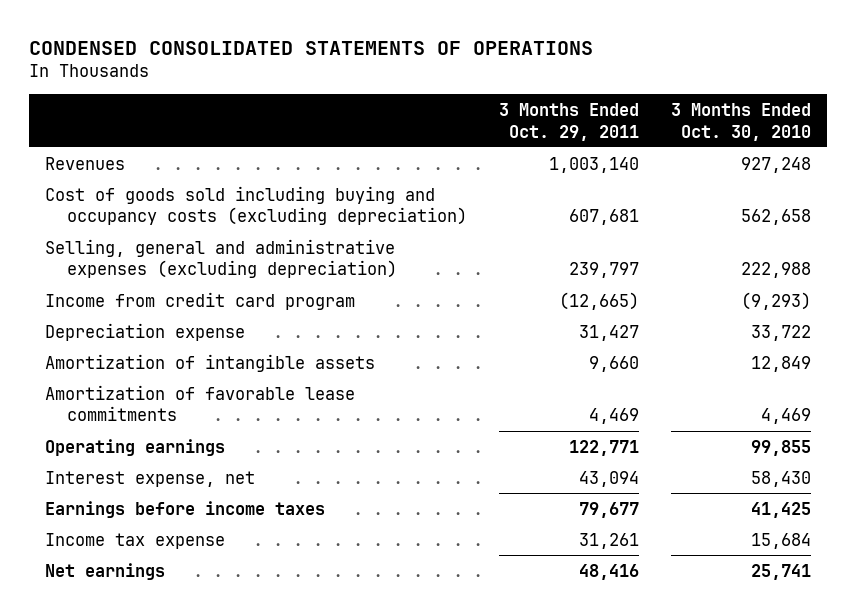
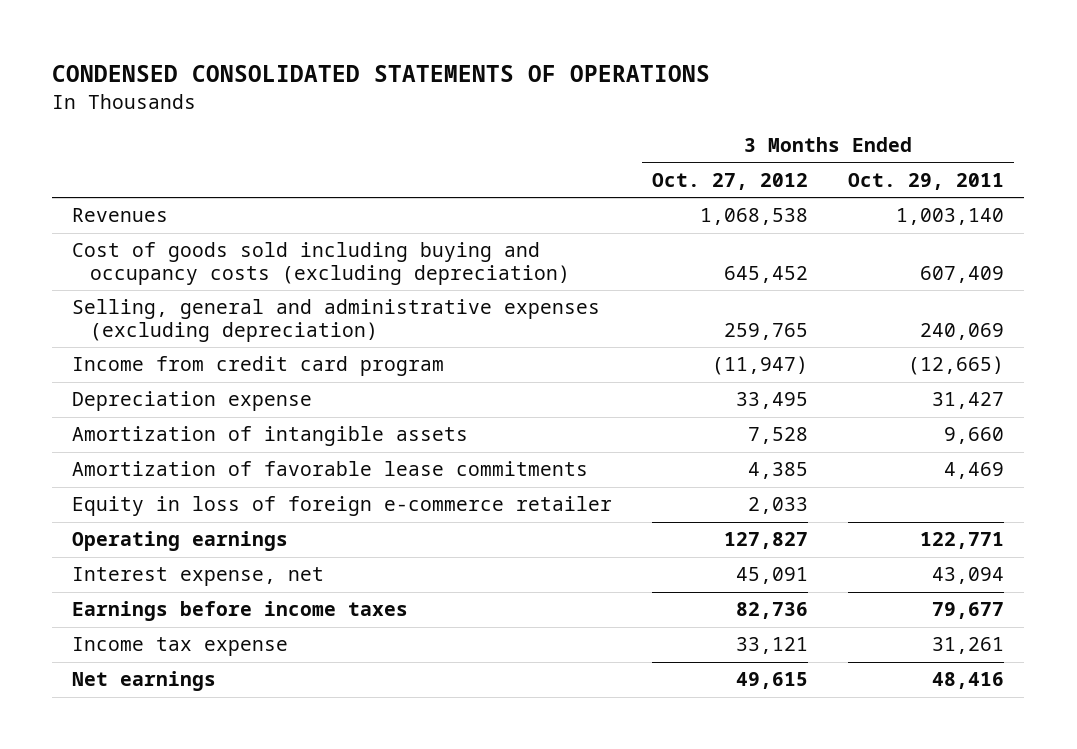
[670,102,811,141] 3 Months Ended Oct. 30, 2010 -> none
none -> [652,172,809,190] Oct. 27, 2012
[568,209,639,226] 607,681 -> [920,265,1005,283] 607,409
[568,262,639,279] 239,797 -> [920,322,1005,340] 240,069
none -> [72,496,613,517] Equity in loss of foreign e-commerce retailer

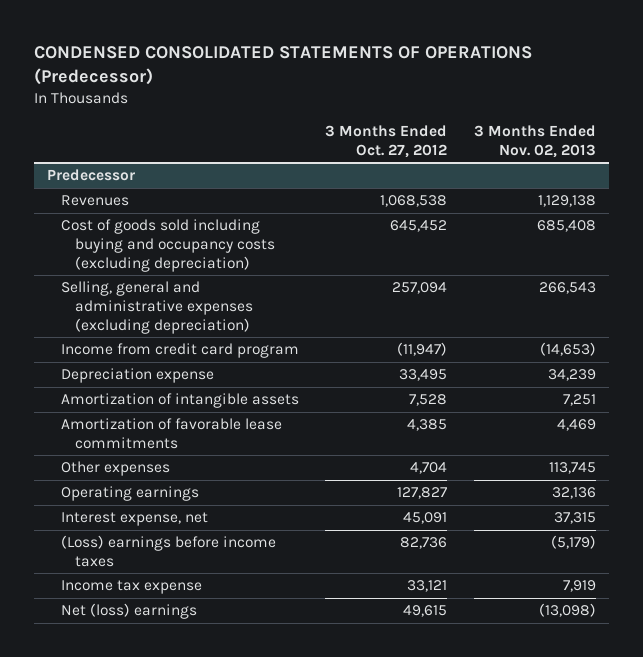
[52,65,711,83] CONDENSED CONSOLIDATED STATEMENTS OF OPERATIONS -> [33,46,532,86] CONDENSED CONSOLIDATED STATEMENTS OF OPERATIONS (Predecessor)
[848,172,1005,190] Oct. 29, 2011 -> none
none -> [473,125,596,159] 3 Months Ended Nov. 02, 2013
none -> [47,169,136,182] Predecessor
[724,322,809,340] 259,765 -> [392,282,448,295] 257,094
[72,496,613,517] Equity in loss of foreign e-commerce retailer -> none
none -> [60,461,170,477] Other expenses
[72,601,409,622] Earnings before income taxes -> [60,535,276,568] (Loss) earnings before income taxes
[72,671,217,692] Net earnings -> [60,603,197,620] Net (loss) earnings

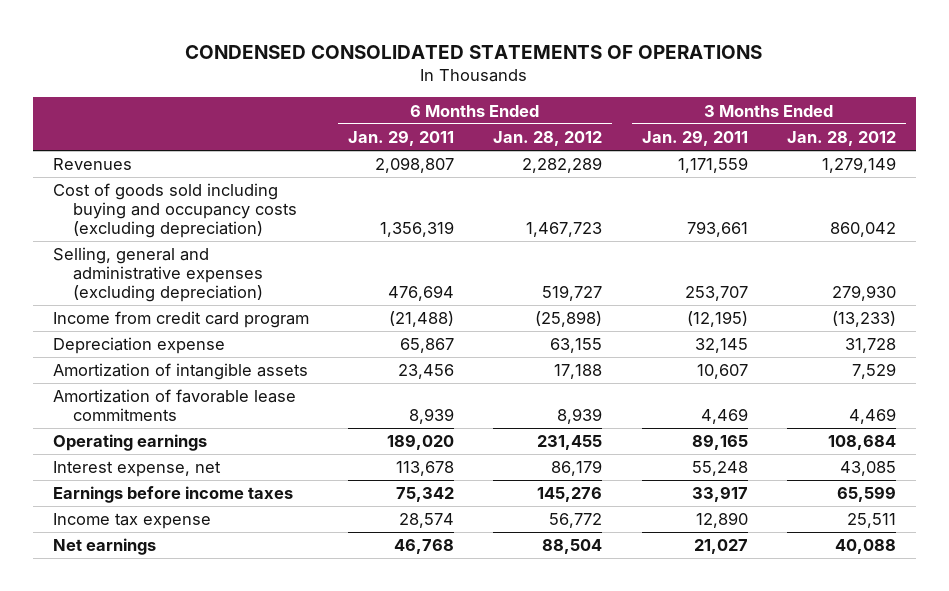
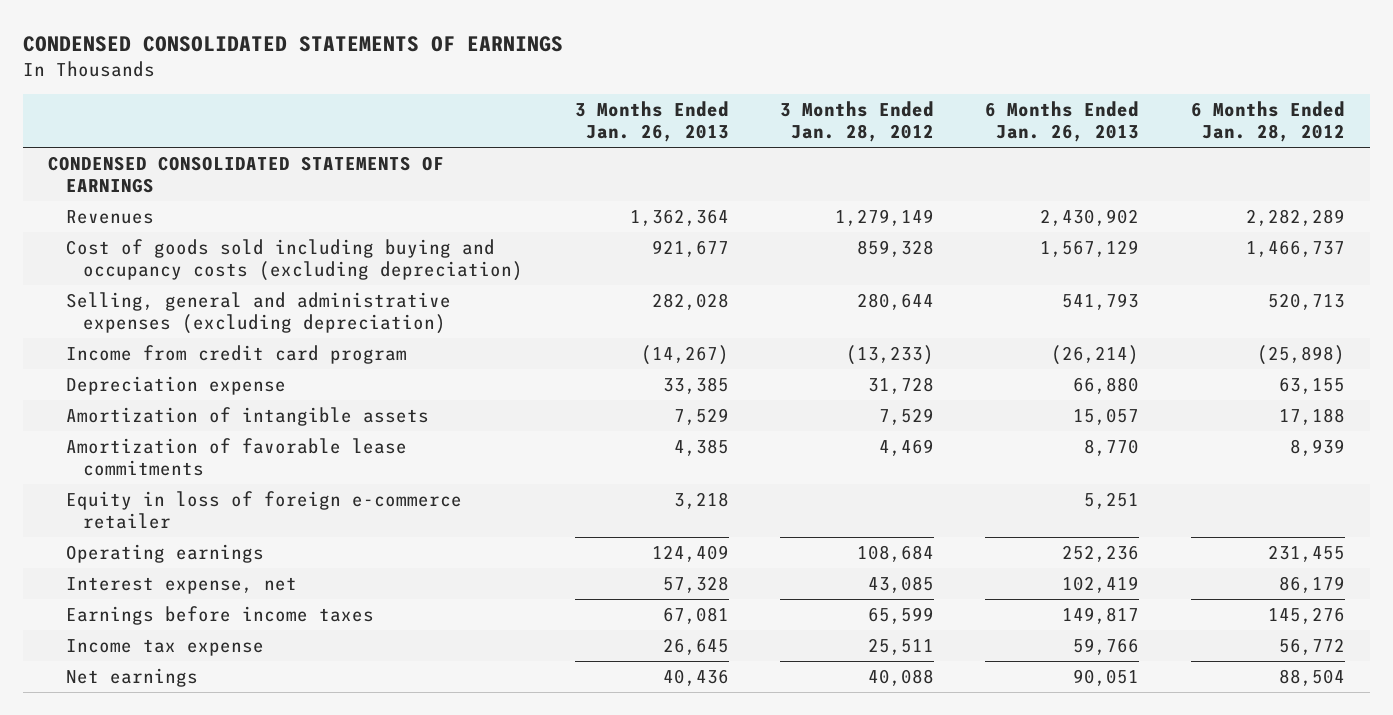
[185,44,763,59] CONDENSED CONSOLIDATED STATEMENTS OF OPERATIONS -> [22,36,563,53] CONDENSED CONSOLIDATED STATEMENTS OF EARNINGS
[348,130,455,147] Jan. 29, 2011 -> none
[641,130,748,147] Jan. 29, 2011 -> none
none -> [574,101,729,143] 3 Months Ended Jan. 26, 2013
none -> [985,101,1140,143] 6 Months Ended Jan. 26, 2013
none -> [48,155,445,193] CONDENSED CONSOLIDATED STATEMENTS OF EARNINGS
[526,222,603,238] 1,467,723 -> [1245,239,1345,257] 1,466,737
[829,222,896,238] 860,042 -> [856,239,934,257] 859,328
[542,285,603,302] 519,727 -> [1267,292,1345,310] 520,713
[831,285,896,302] 279,930 -> [856,292,934,310] 280,644
none -> [65,490,462,529] Equity in loss of foreign e-commerce retailer

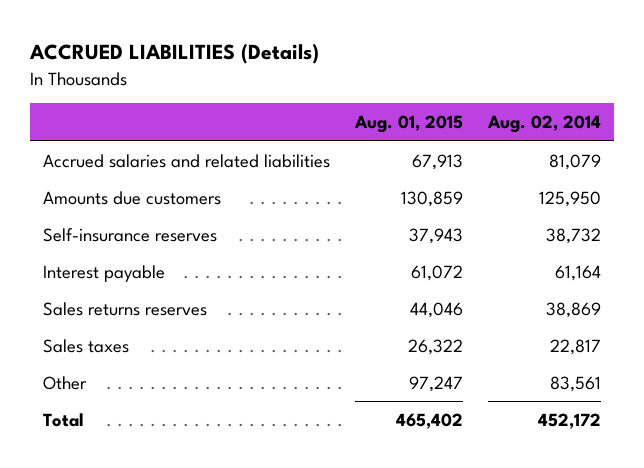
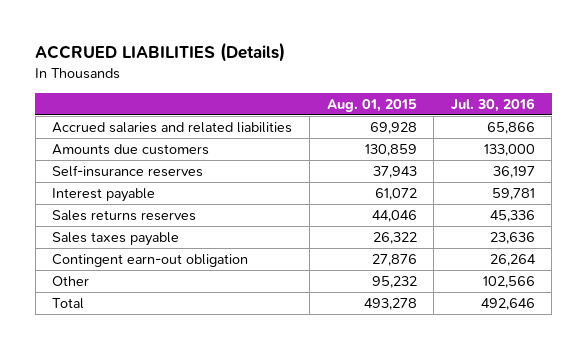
[487,115,602,134] Aug. 02, 2014 -> none
none -> [450,97,535,112] Jul. 30, 2016
[412,153,464,170] 67,913 -> [369,122,417,135] 69,928
[43,338,130,353] Sales taxes -> [52,232,180,247] Sales taxes payable
none -> [52,254,249,268] Contingent earn-out obligation
[409,375,464,392] 97,247 -> [371,276,417,289] 95,232
[396,412,464,429] 465,402 -> [363,298,417,311] 493,278

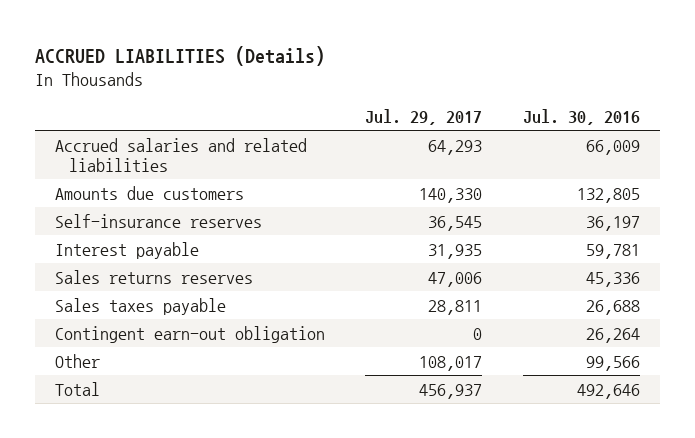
[326,98,417,112] Aug. 01, 2015 -> none
none -> [365,109,483,126] Jul. 29, 2017
[486,122,535,135] 65,866 -> [585,139,640,155] 66,009
[483,144,535,157] 133,000 -> [576,187,640,203] 132,805
[489,232,535,245] 23,636 -> [585,299,640,315] 26,688
[482,276,535,289] 102,566 -> [585,355,640,371] 99,566

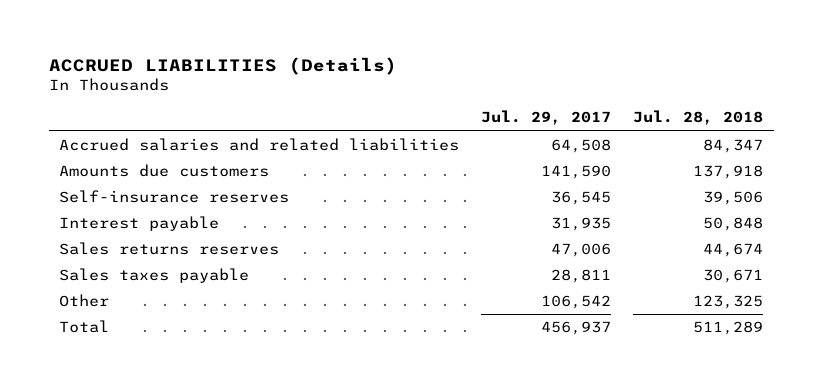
[522,109,640,126] Jul. 30, 2016 -> none
none -> [632,110,763,126] Jul. 28, 2018
[428,139,483,155] 64,293 -> [551,139,612,154] 64,508
[419,187,483,203] 140,330 -> [541,165,612,180] 141,590
[54,325,325,343] Contingent earn-out obligation -> none
[419,355,483,371] 108,017 -> [541,295,612,310] 106,542

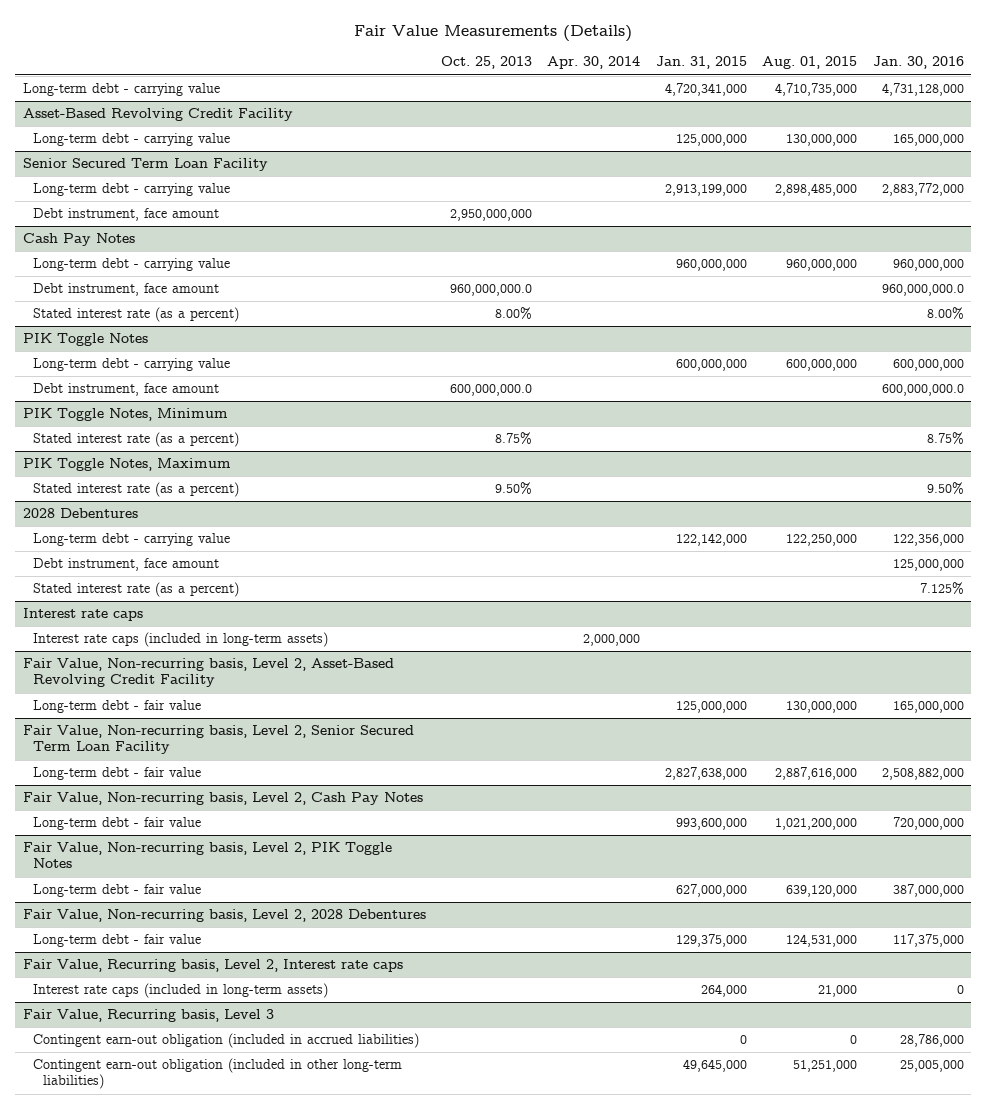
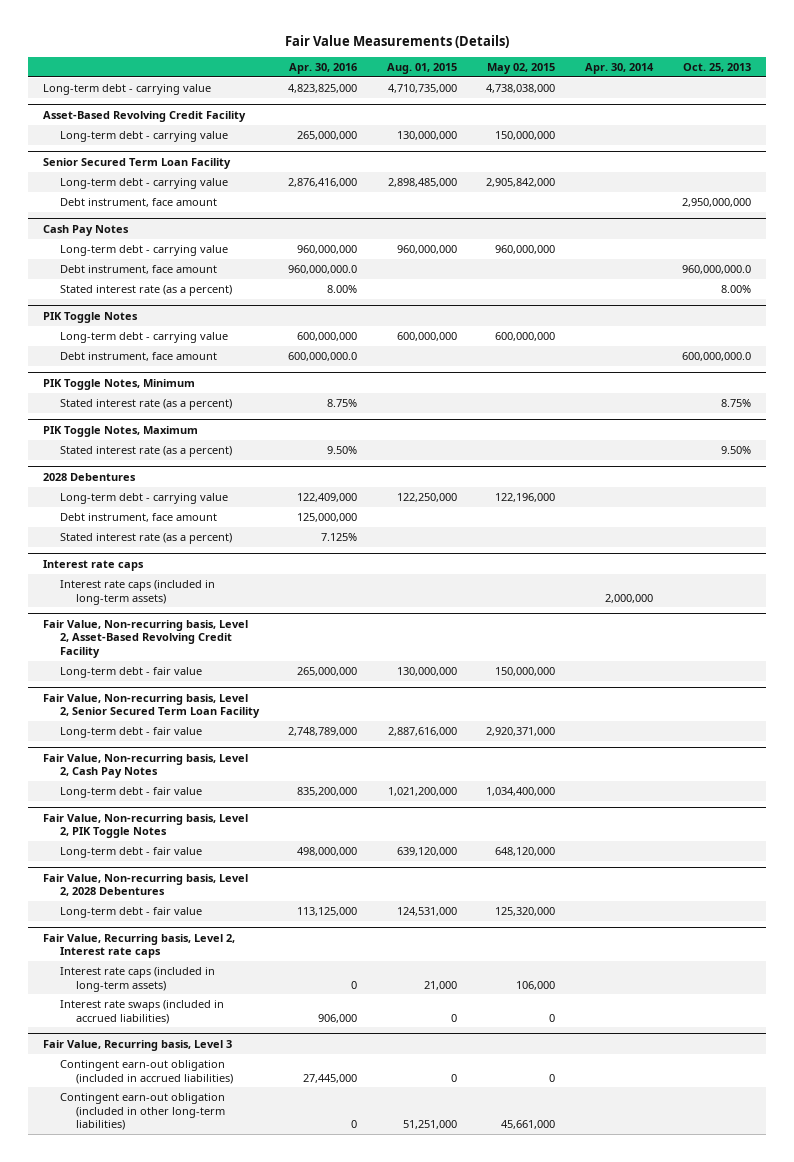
[655,56,747,70] Jan. 31, 2015 -> none
[872,56,964,70] Jan. 30, 2016 -> none
none -> [289,62,358,74] Apr. 30, 2016
none -> [487,62,556,74] May 02, 2015
none -> [59,1000,224,1024] Interest rate swaps (included in accrued liabilities)

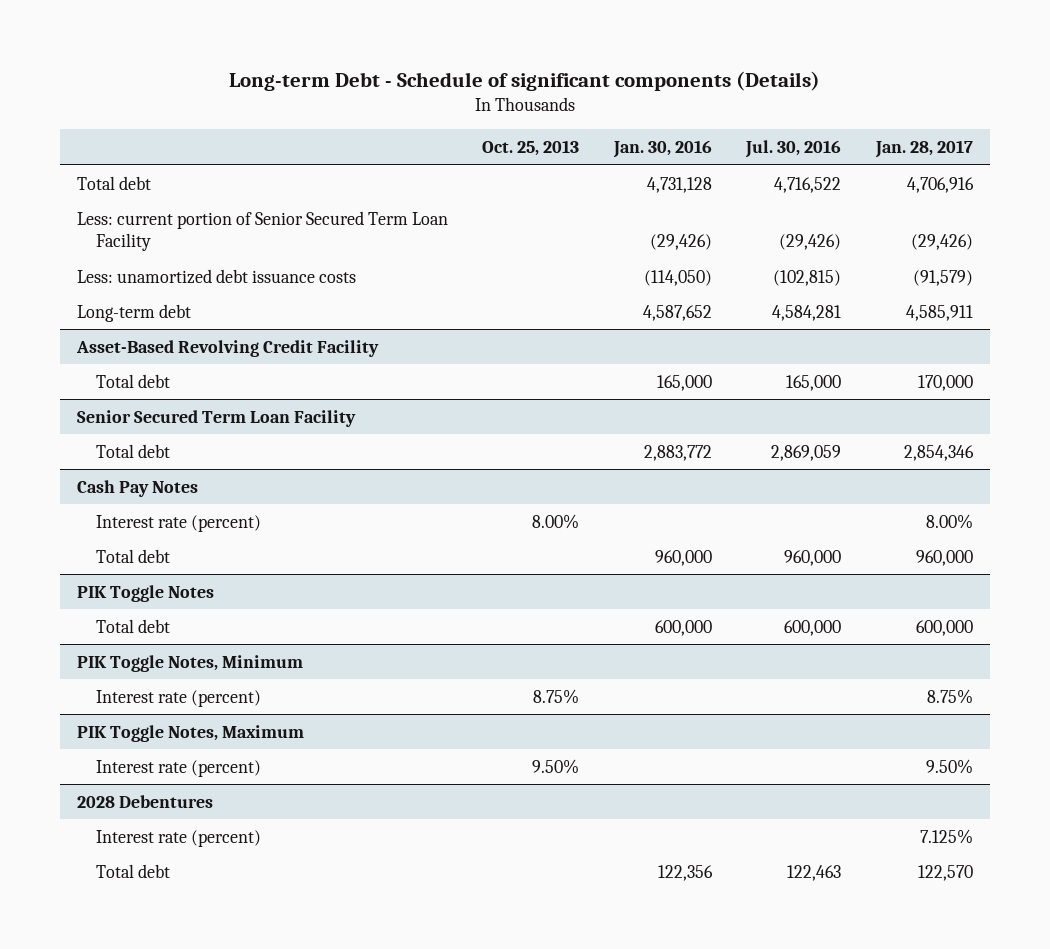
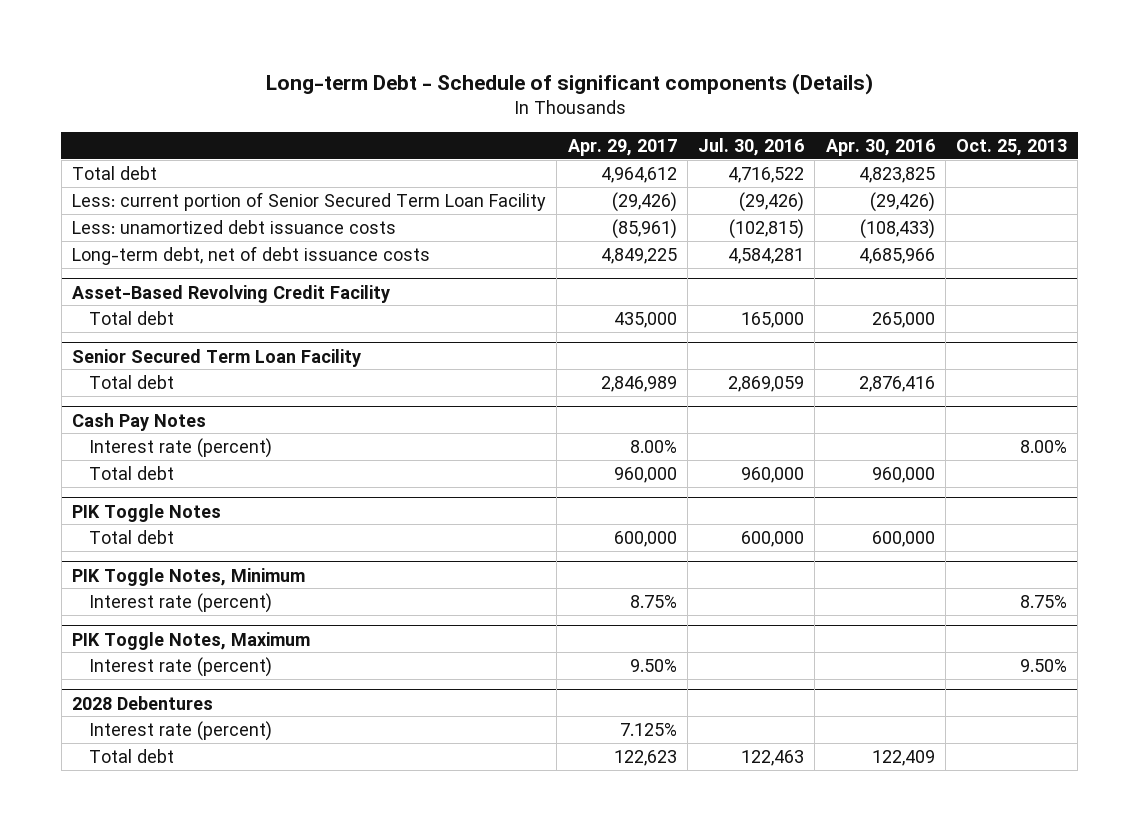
[612,140,712,159] Jan. 30, 2016 -> none
[874,140,973,159] Jan. 28, 2017 -> none
none -> [567,138,677,156] Apr. 29, 2017
none -> [825,138,935,156] Apr. 30, 2016
[76,303,191,322] Long-term debt -> [72,245,431,265] Long-term debt, net of debt issuance costs

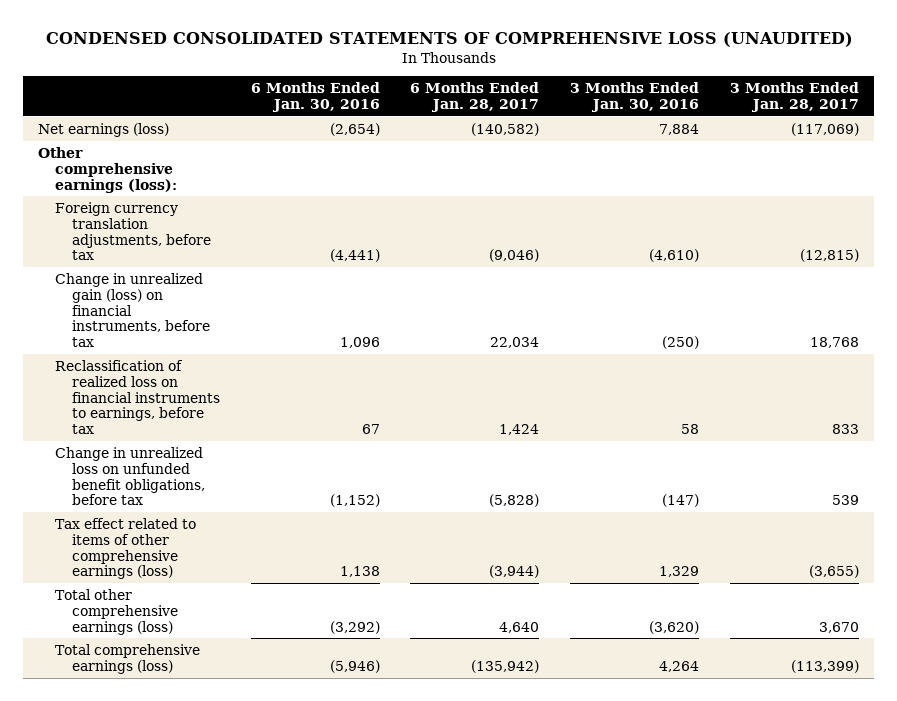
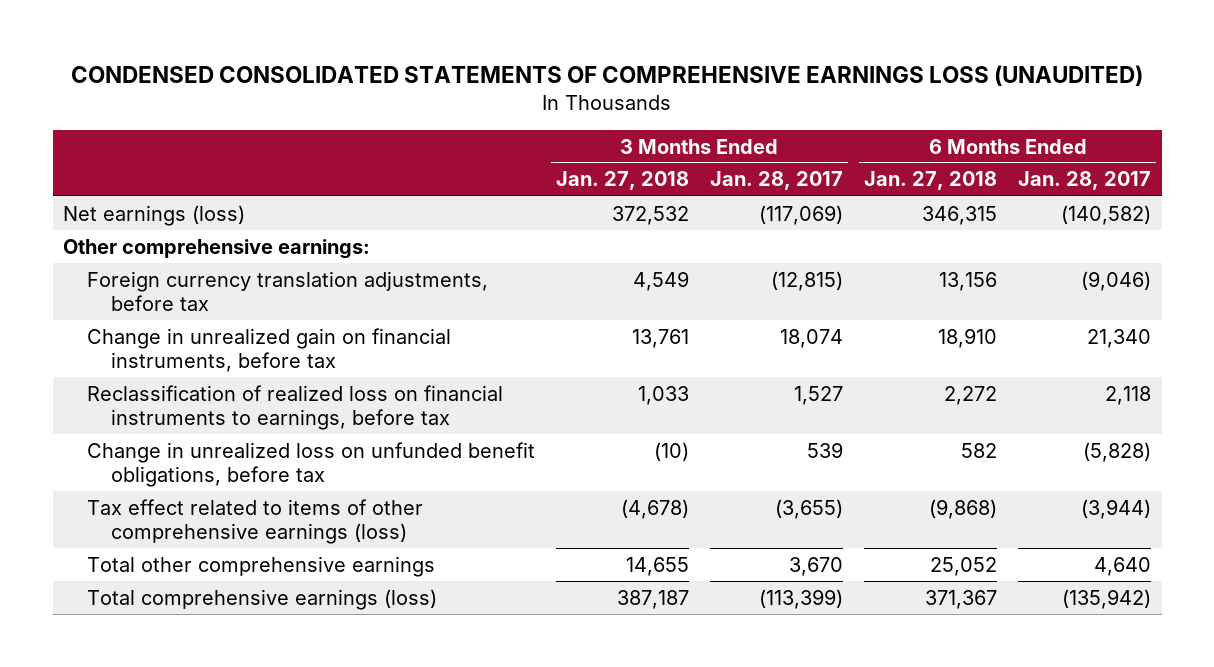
[45,32,853,48] CONDENSED CONSOLIDATED STATEMENTS OF COMPREHENSIVE LOSS (UNAUDITED) -> [71,65,1144,87] CONDENSED CONSOLIDATED STATEMENTS OF COMPREHENSIVE EARNINGS LOSS (UNAUDITED)
[250,82,380,112] 6 Months Ended Jan. 30, 2016 -> none
[569,82,699,112] 3 Months Ended Jan. 30, 2016 -> none
none -> [555,171,689,191] Jan. 27, 2018
none -> [864,171,998,191] Jan. 27, 2018
[38,146,178,193] Other comprehensive earnings (loss): -> [63,238,371,259] Other comprehensive earnings:
[55,272,210,348] Change in unrealized gain (loss) on financial instruments, before tax -> [86,327,451,373] Change in unrealized gain on financial instruments, before tax
[490,337,540,349] 22,034 -> [1087,328,1152,348] 21,340
[809,337,859,349] 18,768 -> [779,328,843,348] 18,074
[499,424,540,436] 1,424 -> [1105,385,1152,405] 2,118
[831,424,859,435] 833 -> [793,385,843,405] 1,527
[55,588,178,635] Total other comprehensive earnings (loss) -> [86,555,435,577] Total other comprehensive earnings

